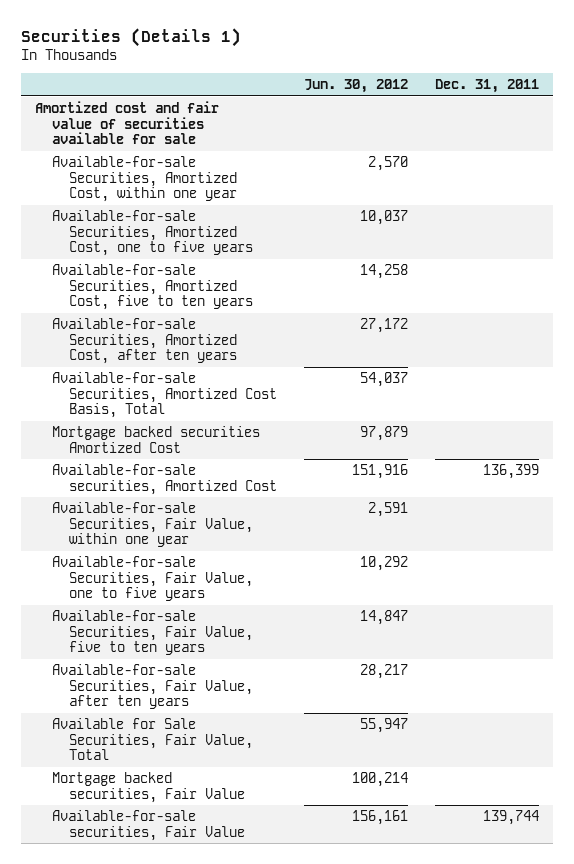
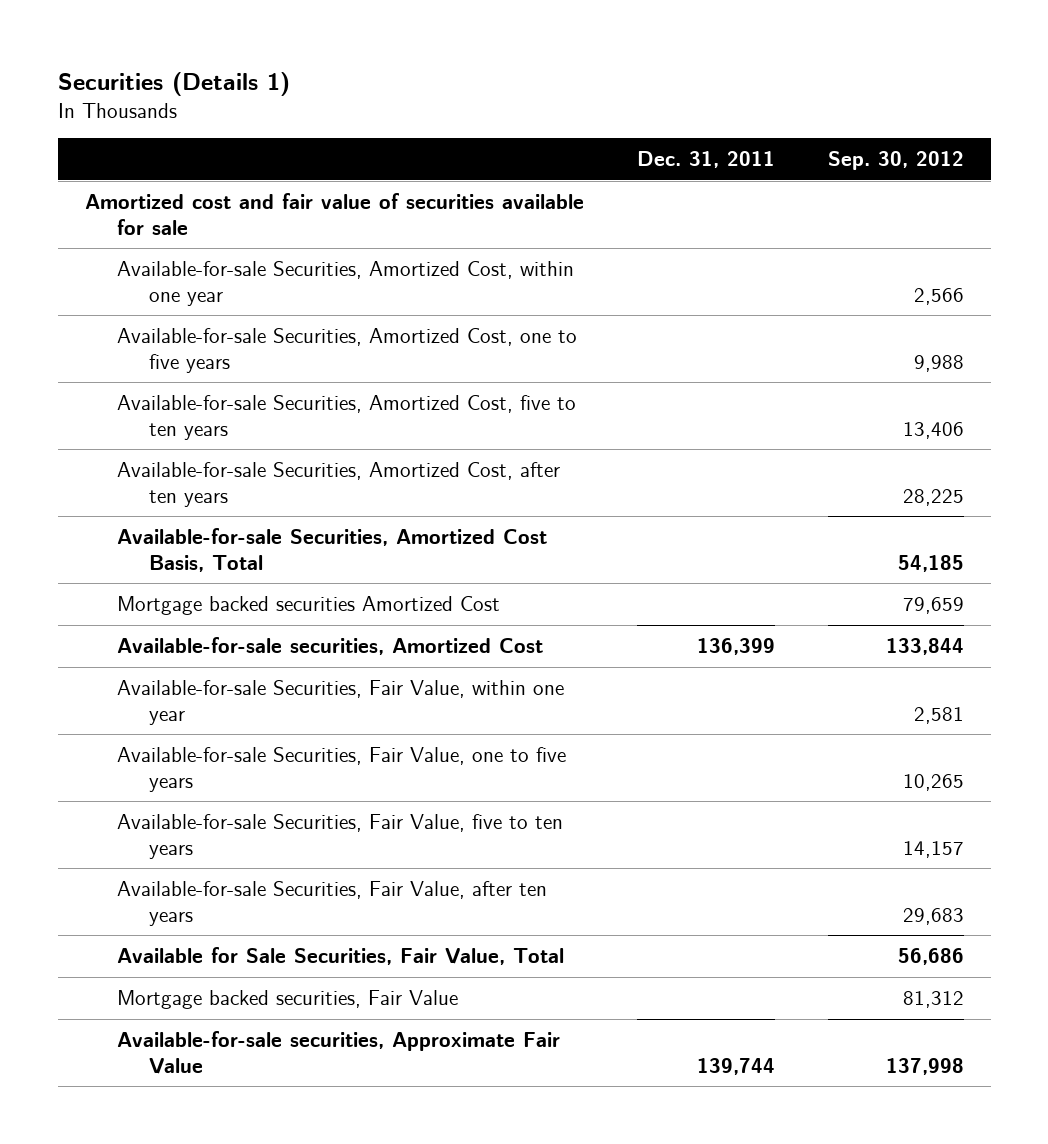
[304,79,409,94] Jun. 30, 2012 -> none
none -> [827,151,964,171] Sep. 30, 2012
[52,809,246,841] Available-for-sale securities, Fair Value -> [116,1031,560,1074] Available-for-sale securities, Approximate Fair Value

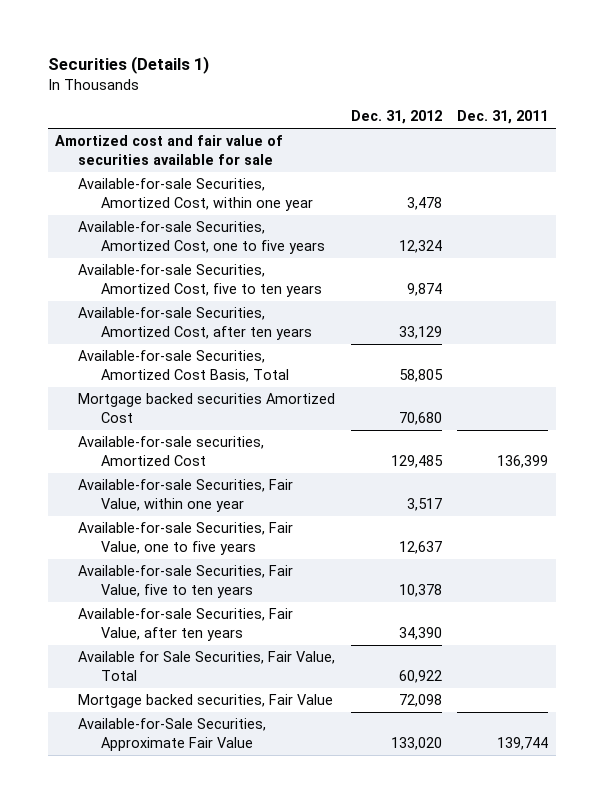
[827,151,964,171] Sep. 30, 2012 -> none
none -> [350,110,442,125] Dec. 31, 2012
[116,1031,560,1074] Available-for-sale securities, Approximate Fair Value -> [78,718,267,752] Available-for-Sale Securities, Approximate Fair Value

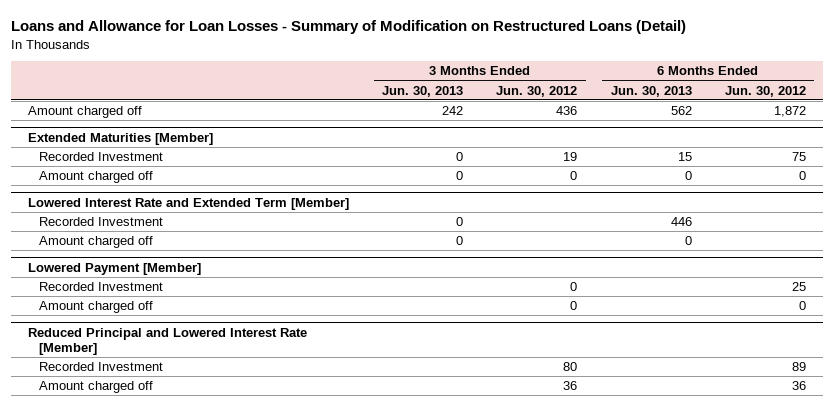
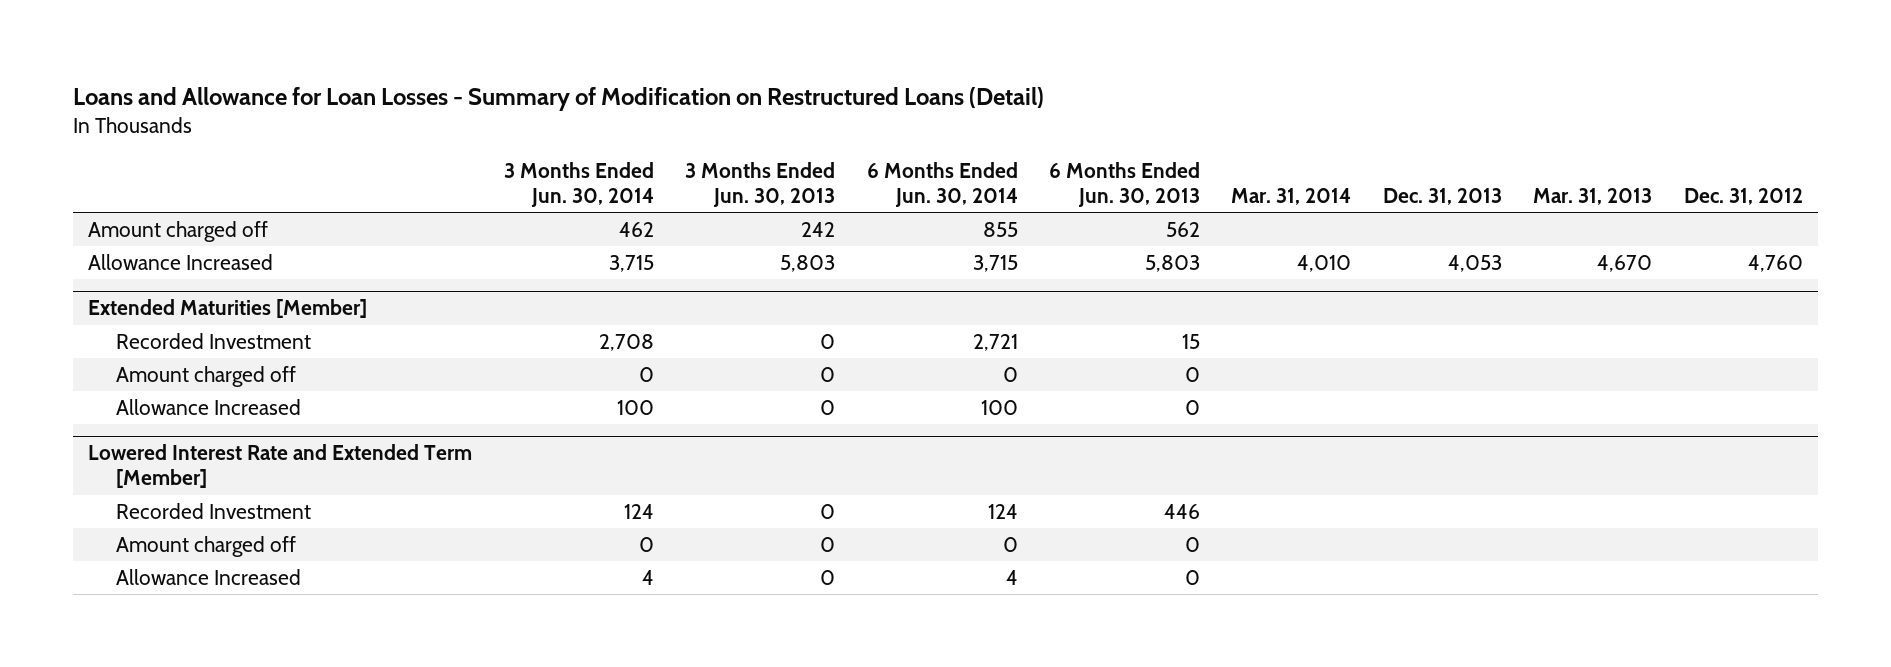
[496,85,578,97] Jun. 30, 2012 -> none
[725,85,807,97] Jun. 30, 2012 -> none
none -> [503,161,654,207] 3 Months Ended Jun. 30, 2014
none -> [866,161,1018,207] 6 Months Ended Jun. 30, 2014
none -> [1231,187,1352,205] Mar. 31, 2014
none -> [1382,187,1502,205] Dec. 31, 2013
none -> [1533,187,1653,205] Mar. 31, 2013
none -> [1683,187,1803,205] Dec. 31, 2012
none -> [88,253,274,270] Allowance Increased
none -> [115,398,301,415] Allowance Increased
[27,262,201,275] Lowered Payment [Member] -> none
[39,282,164,292] Recorded Investment -> none
[39,301,154,314] Amount charged off -> none
[27,327,307,356] Reduced Principal and Lowered Interest Rate [Member] -> none
[39,362,164,372] Recorded Investment -> none
[39,381,154,394] Amount charged off -> none
none -> [115,568,301,585] Allowance Increased

